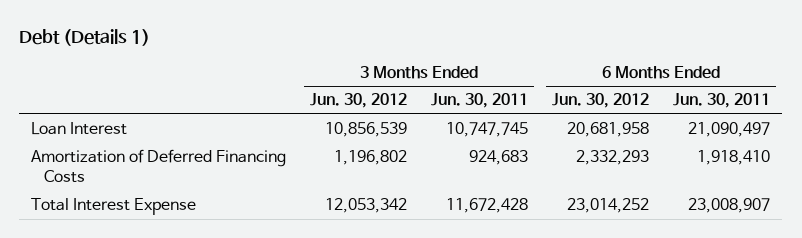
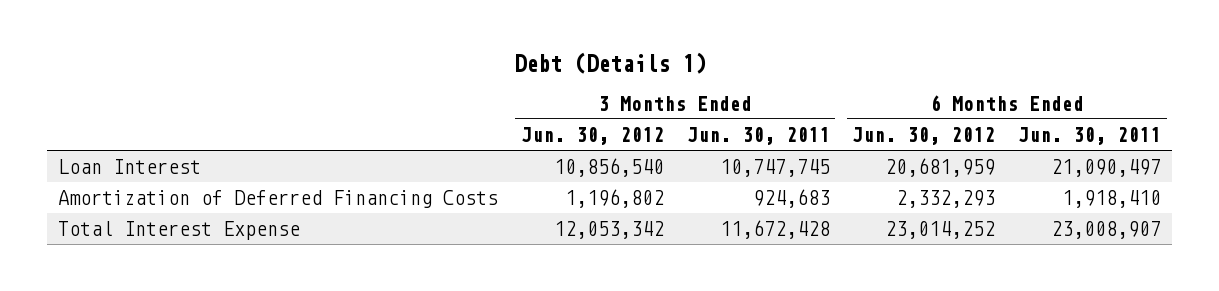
[325,122,408,138] 10,856,539 -> [554,157,665,177] 10,856,540
[567,122,650,138] 20,681,958 -> [885,157,996,177] 20,681,959

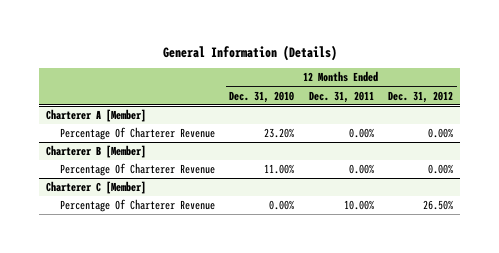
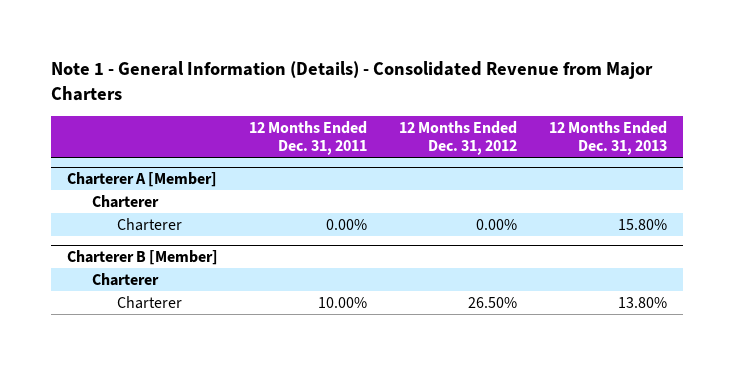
[162,44,337,61] General Information (Details) -> [50,61,653,102] Note 1 - General Information (Details) - Consolidated Revenue from Major Charters
[229,90,295,103] Dec. 31, 2010 -> none
none -> [549,120,668,156] 12 Months Ended Dec. 31, 2013
none -> [91,194,159,208] Charterer
[59,127,215,141] Percentage Of Charterer Revenue -> [116,217,182,231] Charterer
[45,181,146,195] Charterer C [Member] -> none
[59,199,215,213] Percentage Of Charterer Revenue -> none
none -> [91,272,159,286] Charterer
[59,163,215,177] Percentage Of Charterer Revenue -> [116,295,182,309] Charterer
[348,164,374,175] 0.00% -> [318,296,368,308] 10.00%
[428,164,454,175] 0.00% -> [468,296,518,308] 26.50%

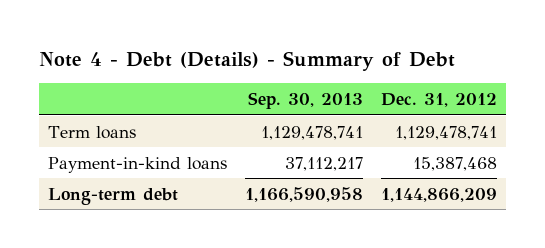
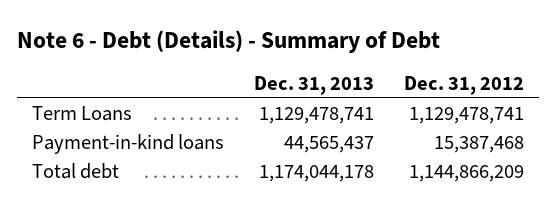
[38,50,455,71] Note 4 - Debt (Details) - Summary of Debt -> [16,30,440,54] Note 6 - Debt (Details) - Summary of Debt
[247,91,363,109] Sep. 30, 2013 -> none
none -> [253,75,374,95] Dec. 31, 2013
[47,125,136,139] Term loans -> [31,106,132,122] Term Loans
[47,187,178,205] Long-term debt -> [31,163,119,180] Total debt

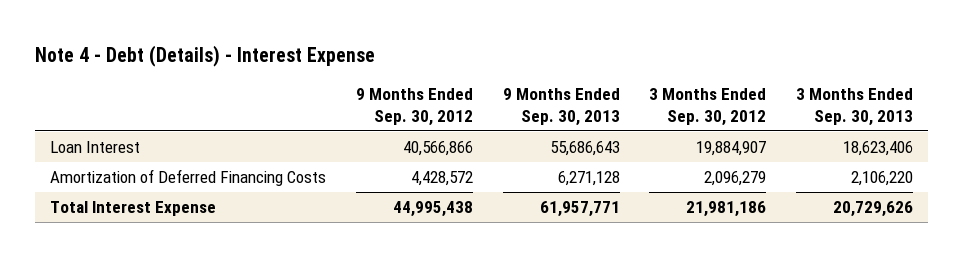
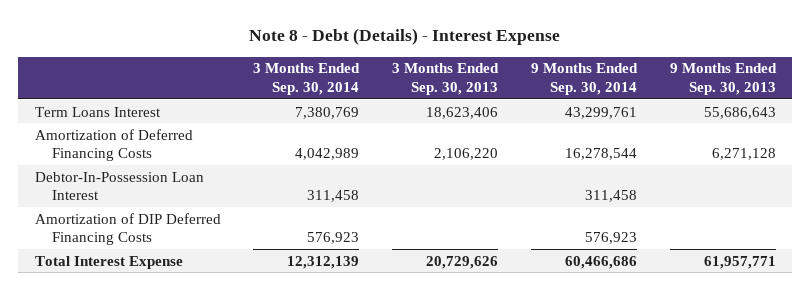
[35,44,376,67] Note 4 - Debt (Details) - Interest Expense -> [249,28,561,46] Note 8 - Debt (Details) - Interest Expense
[355,87,473,126] 9 Months Ended Sep. 30, 2012 -> none
[649,87,767,126] 3 Months Ended Sep. 30, 2012 -> none
none -> [253,63,361,96] 3 Months Ended Sep. 30, 2014
none -> [531,63,639,96] 9 Months Ended Sep. 30, 2014
[50,141,141,154] Loan Interest -> [34,106,161,117] Term Loans Interest
none -> [34,171,204,201] Debtor-In-Possession Loan Interest
none -> [34,212,221,246] Amortization of DIP Deferred Financing Costs

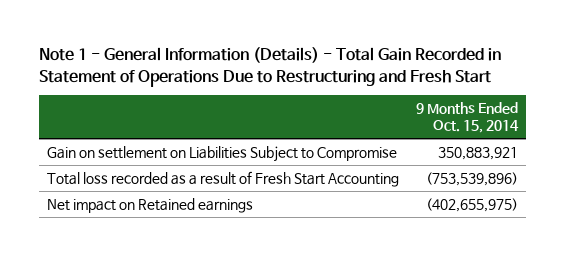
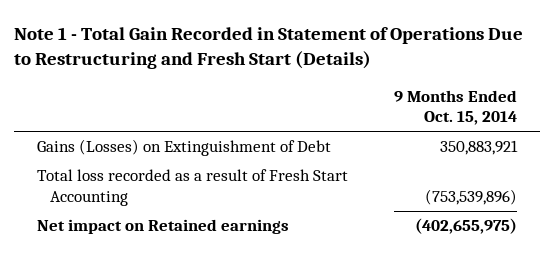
[39,47,502,87] Note 1 - General Information (Details) - Total Gain Recorded in Statement of Operations Due to Restructuring and Fresh Start -> [14,26,524,70] Note 1 - Total Gain Recorded in Statement of Operations Due to Restructuring and Fresh Start (Details)
[47,145,398,162] Gain on settlement on Liabilities Subject to Compromise -> [37,139,332,157] Gains (Losses) on Extinguishment of Debt

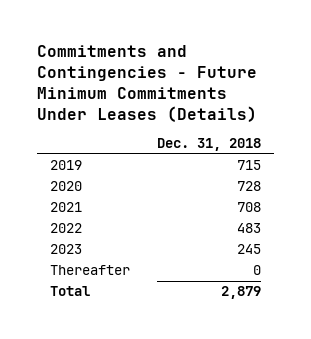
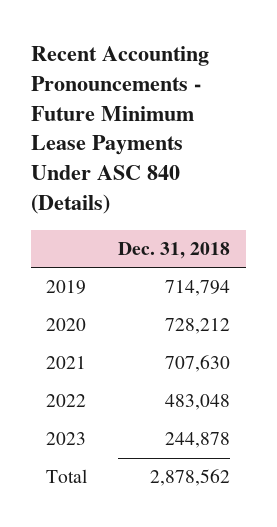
[36,45,257,122] Commitments and Contingencies - Future Minimum Commitments Under Leases (Details) -> [30,45,209,215] Recent Accounting Pronouncements - Future Minimum Lease Payments Under ASC 840 (Details)
[49,265,130,276] Thereafter -> none
[236,160,261,171] 715 -> [165,280,231,297] 714,794
[236,181,261,192] 728 -> [165,318,231,335] 728,212
[236,202,261,213] 708 -> [165,355,231,373] 707,630
[236,223,261,234] 483 -> [165,394,231,411] 483,048
[236,244,261,255] 245 -> [165,432,231,449] 244,878
[220,286,261,300] 2,879 -> [150,469,231,487] 2,878,562

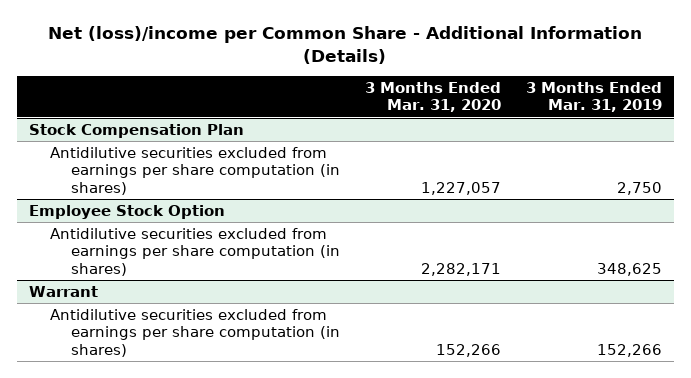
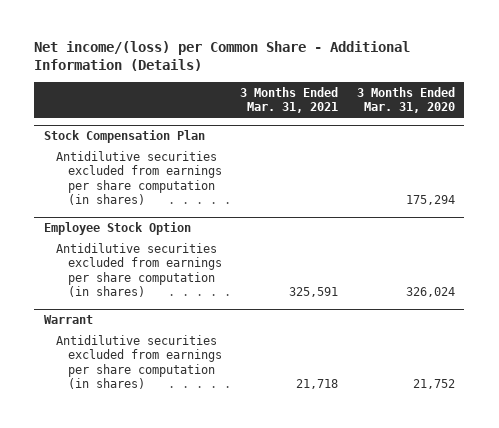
[48,26,643,64] Net (loss)/income per Common Share - Additional Information (Details) -> [34,41,411,72] Net income/(loss) per Common Share - Additional Information (Details)
[525,81,662,113] 3 Months Ended Mar. 31, 2019 -> none
none -> [240,86,339,114] 3 Months Ended Mar. 31, 2021
[420,181,501,195] 1,227,057 -> [406,194,456,205] 175,294
[420,262,501,276] 2,282,171 -> [406,286,456,297] 326,024
[435,343,501,357] 152,266 -> [413,378,456,389] 21,752

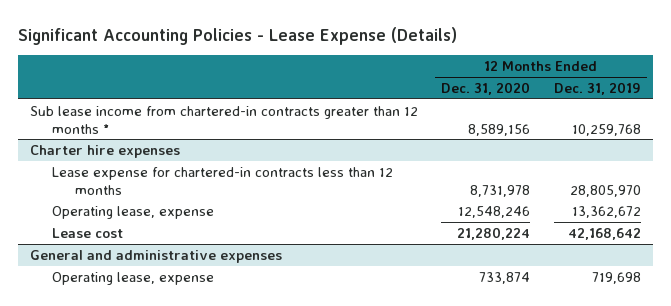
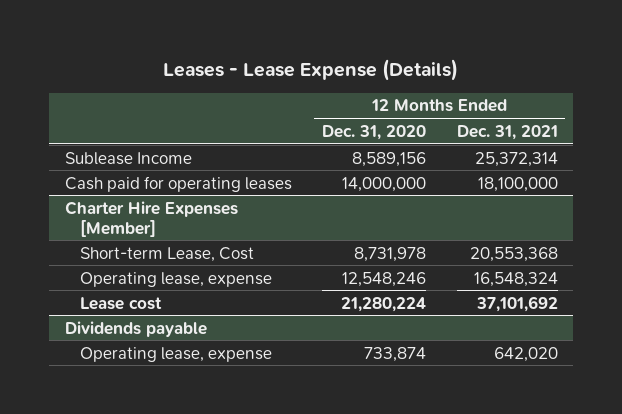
[18,26,458,45] Significant Accounting Policies - Lease Expense (Details) -> [163,58,459,81] Leases - Lease Expense (Details)
[553,81,641,95] Dec. 31, 2019 -> none
none -> [456,124,558,140] Dec. 31, 2021
[29,105,418,134] Sub lease income from chartered-in contracts greater than 12 months * -> [64,151,192,165] Sublease Income
none -> [64,175,292,192] Cash paid for operating leases
[29,144,180,158] Charter hire expenses -> [64,200,238,237] Charter Hire Expenses [Member]
[52,166,394,195] Lease expense for chartered-in contracts less than 12 months -> [79,246,254,262] Short-term Lease, Cost
[29,249,282,263] General and administrative expenses -> [64,320,207,337] Dividends payable

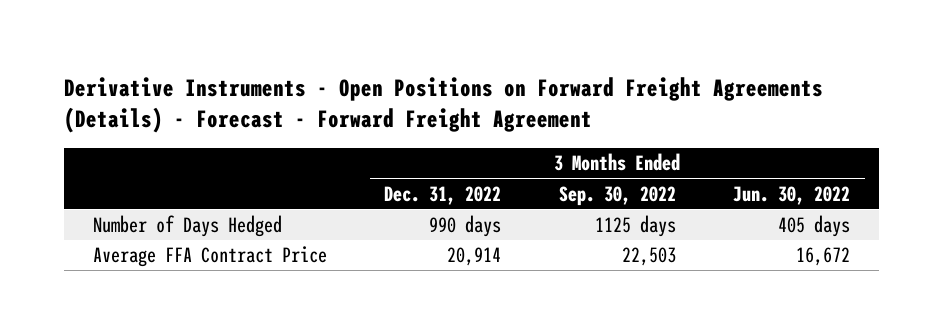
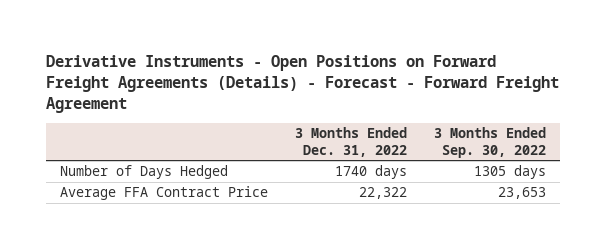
[733,185,851,205] Jun. 30, 2022 -> none
[429,215,502,238] 990 days -> [334,165,407,180] 1740 days
[594,215,676,238] 1125 days -> [474,165,547,180] 1305 days
[447,247,502,267] 20,914 -> [358,187,407,200] 22,322
[621,247,676,267] 22,503 -> [498,187,547,200] 23,653

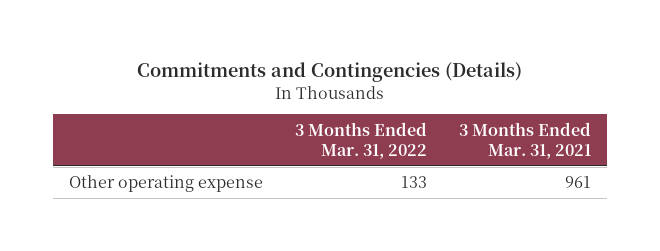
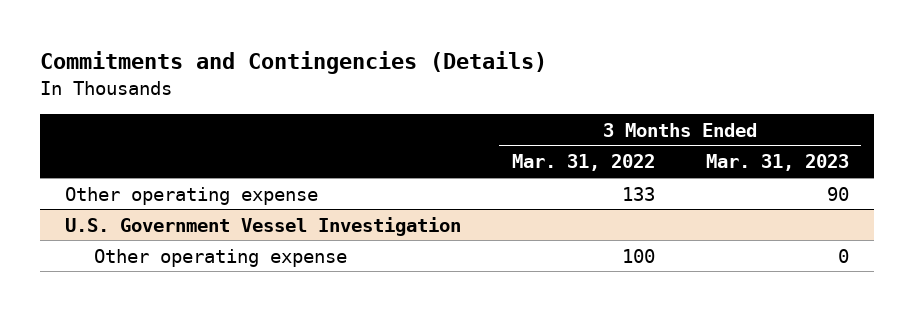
[459,121,592,159] 3 Months Ended Mar. 31, 2021 -> none
none -> [705,154,849,172] Mar. 31, 2023
none -> [65,216,462,236] U.S. Government Vessel Investigation
none -> [93,248,347,267] Other operating expense

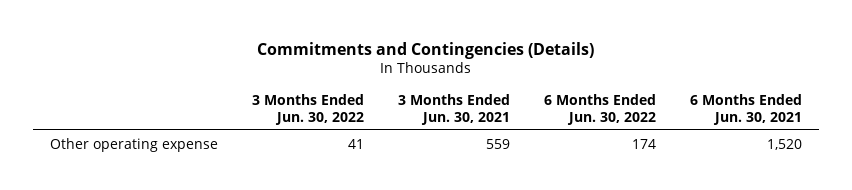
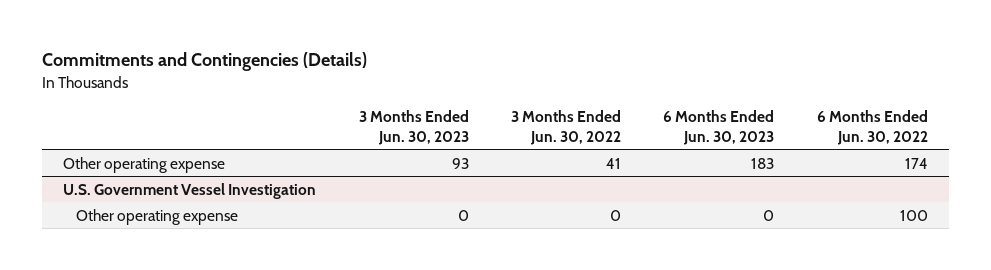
[398,93,511,126] 3 Months Ended Jun. 30, 2021 -> none
[690,93,803,126] 6 Months Ended Jun. 30, 2021 -> none
none -> [358,109,469,145] 3 Months Ended Jun. 30, 2023
none -> [663,109,775,145] 6 Months Ended Jun. 30, 2023
none -> [63,182,317,199] U.S. Government Vessel Investigation
none -> [76,208,239,225] Other operating expense

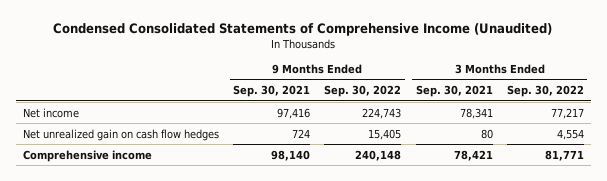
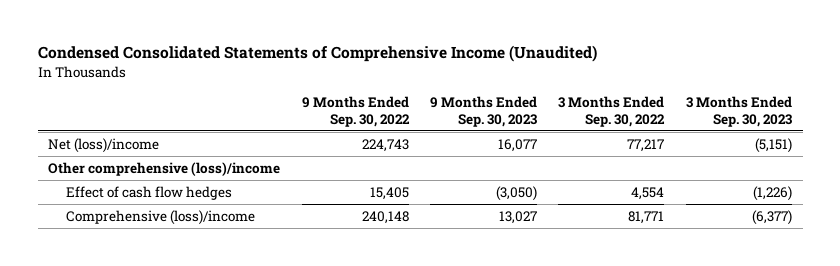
[233,85,311,98] Sep. 30, 2021 -> none
[415,85,493,98] Sep. 30, 2021 -> none
none -> [430,95,538,127] 9 Months Ended Sep. 30, 2023
none -> [685,95,792,127] 3 Months Ended Sep. 30, 2023
[22,107,79,118] Net income -> [48,137,160,153] Net (loss)/income
none -> [48,161,281,176] Other comprehensive (loss)/income
[22,128,219,141] Net unrealized gain on cash flow hedges -> [66,185,233,200] Effect of cash flow hedges
[22,149,152,162] Comprehensive income -> [66,209,256,225] Comprehensive (loss)/income

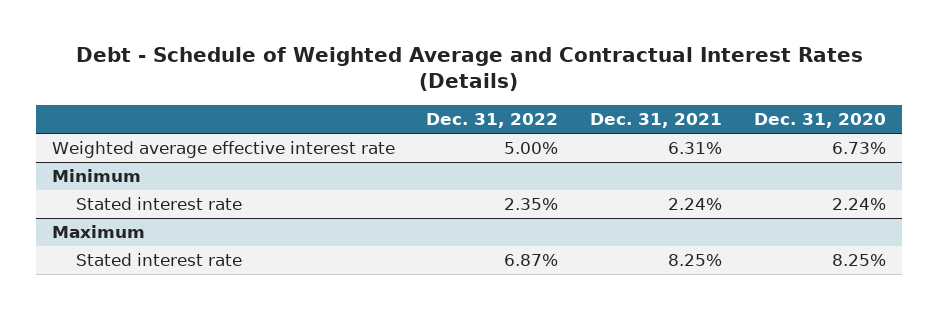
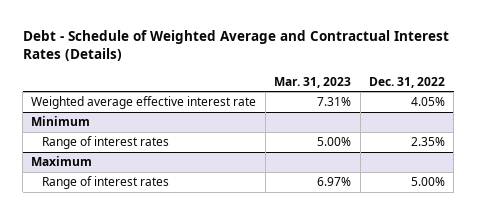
[590,113,723,129] Dec. 31, 2021 -> none
[754,113,887,129] Dec. 31, 2020 -> none
none -> [274,76,352,88] Mar. 31, 2023
[504,142,559,155] 5.00% -> [411,97,446,107] 4.05%
[76,197,243,211] Stated interest rate -> [41,136,169,150] Range of interest rates
[76,253,243,267] Stated interest rate -> none
none -> [41,176,169,190] Range of interest rates

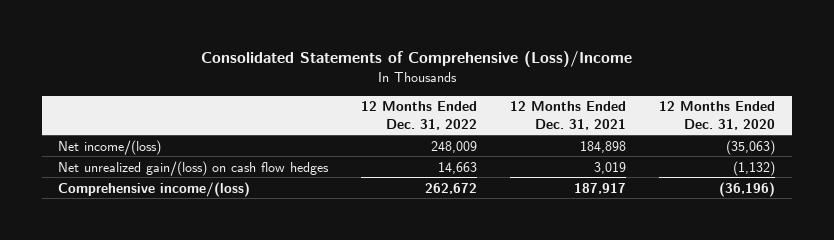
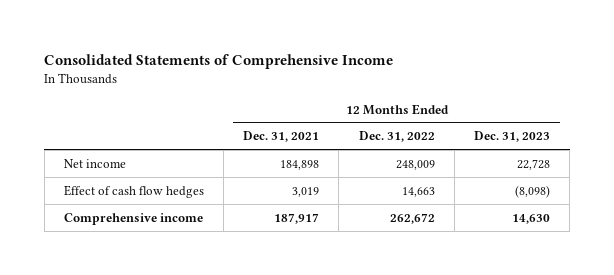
[200,51,632,68] Consolidated Statements of Comprehensive (Loss)/Income -> [44,53,394,69] Consolidated Statements of Comprehensive Income
[659,101,776,130] 12 Months Ended Dec. 31, 2020 -> none
none -> [474,131,551,143] Dec. 31, 2023
[58,139,162,155] Net income/(loss) -> [63,158,126,168] Net income
[58,160,330,176] Net unrealized gain/(loss) on cash flow hedges -> [63,184,204,198] Effect of cash flow hedges
[58,181,251,197] Comprehensive income/(loss) -> [63,212,203,225] Comprehensive income

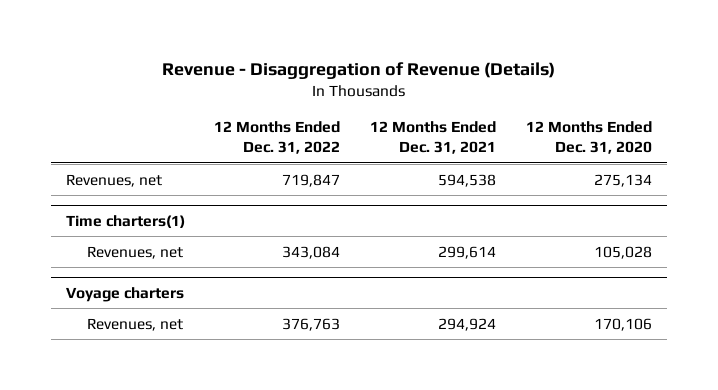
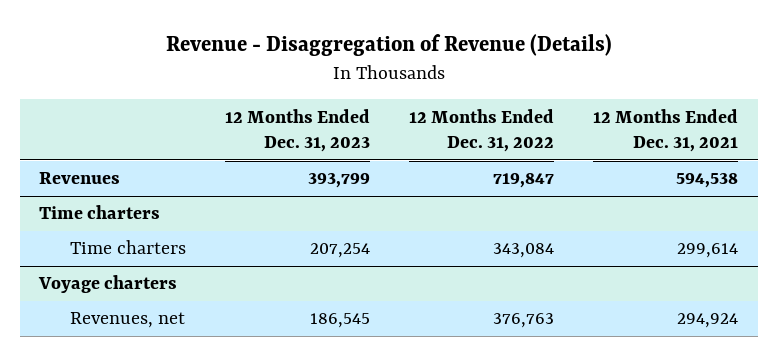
[525,120,652,155] 12 Months Ended Dec. 31, 2020 -> none
none -> [224,108,370,152] 12 Months Ended Dec. 31, 2023
[65,173,162,187] Revenues, net -> [39,172,121,185] Revenues
[65,214,185,228] Time charters(1) -> [39,205,161,220] Time charters
[87,245,184,259] Revenues, net -> [69,240,186,255] Time charters

